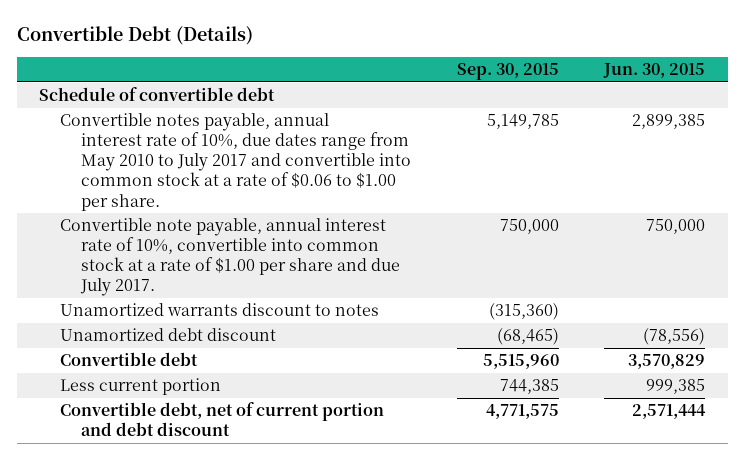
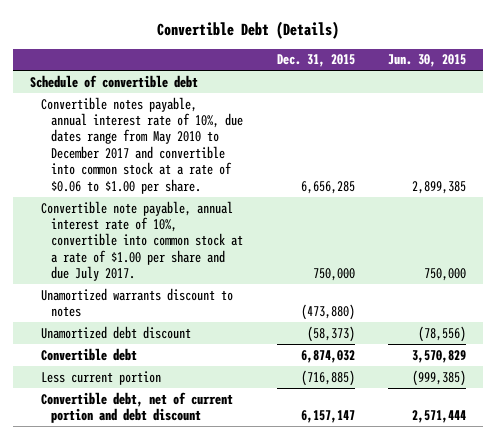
[456,63,559,81] Sep. 30, 2015 -> none
none -> [276,54,355,68] Dec. 31, 2015
[60,113,412,211] Convertible notes payable, annual interest rate of 10%, due dates range from May 2010 to July 2017 and convertible into common stock at a rate of $0.06 to $1.00 per share. -> [40,96,243,194] Convertible notes payable, annual interest rate of 10%, due dates range from May 2010 to December 2017 and convertible into common stock at a rate of $0.06 to $1.00 per share.
[645,379,705,395] 999,385 -> [412,369,467,386] (999,385)

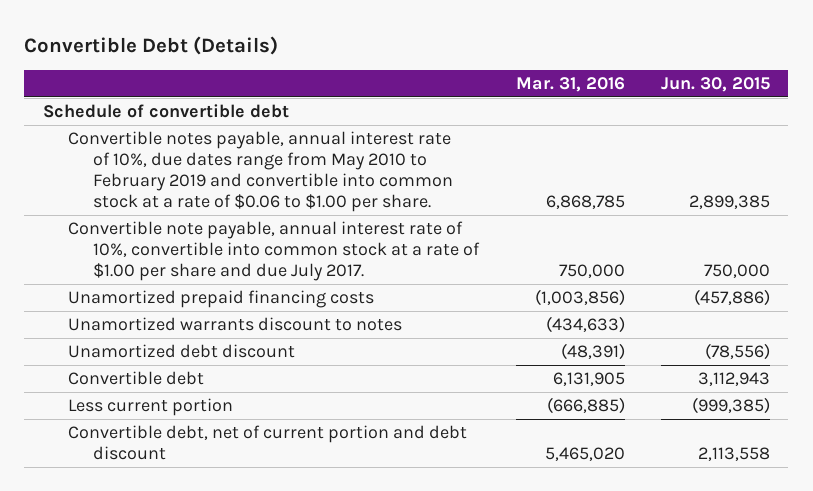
[276,54,355,68] Dec. 31, 2015 -> none
none -> [515,76,625,92] Mar. 31, 2016
[40,96,243,194] Convertible notes payable, annual interest rate of 10%, due dates range from May 2010 to December 2017 and convertible into common stock at a rate of $0.06 to $1.00 per share. -> [68,131,454,212] Convertible notes payable, annual interest rate of 10%, due dates range from May 2010 to February 2019 and convertible into common stock at a rate of $0.06 to $1.00 per share.
none -> [68,290,375,309] Unamortized prepaid financing costs
[412,349,467,363] 3,570,829 -> [698,372,771,387] 3,112,943
[412,410,467,424] 2,571,444 -> [698,447,771,462] 2,113,558

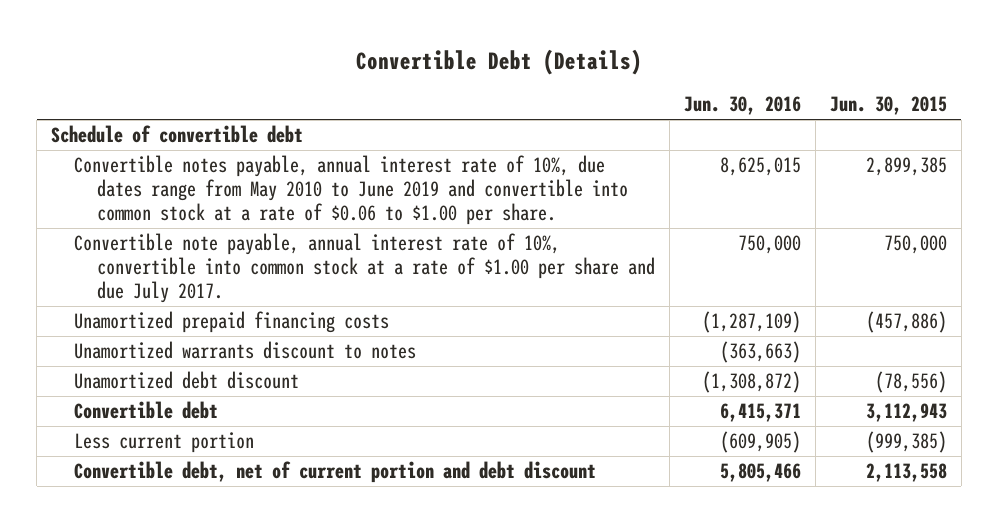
[515,76,625,92] Mar. 31, 2016 -> none
none -> [684,96,802,116] Jun. 30, 2016
[68,131,454,212] Convertible notes payable, annual interest rate of 10%, due dates range from May 2010 to February 2019 and convertible into common stock at a rate of $0.06 to $1.00 per share. -> [74,155,629,226] Convertible notes payable, annual interest rate of 10%, due dates range from May 2010 to June 2019 and convertible into common stock at a rate of $0.06 to $1.00 per share.

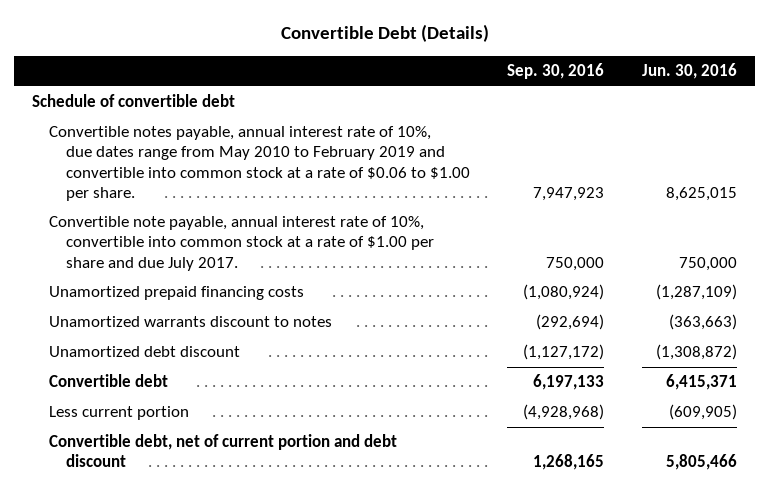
[830,96,948,116] Jun. 30, 2015 -> none
none -> [507,63,605,80] Sep. 30, 2016
[74,155,629,226] Convertible notes payable, annual interest rate of 10%, due dates range from May 2010 to June 2019 and convertible into common stock at a rate of $0.06 to $1.00 per share. -> [48,126,470,201] Convertible notes payable, annual interest rate of 10%, due dates range from May 2010 to February 2019 and convertible into common stock at a rate of $0.06 to $1.00 per share.

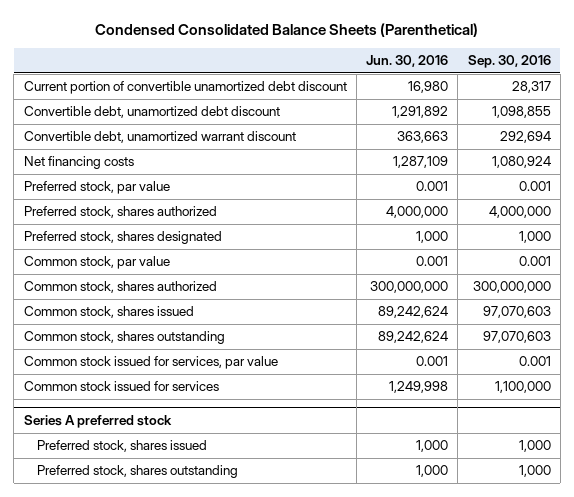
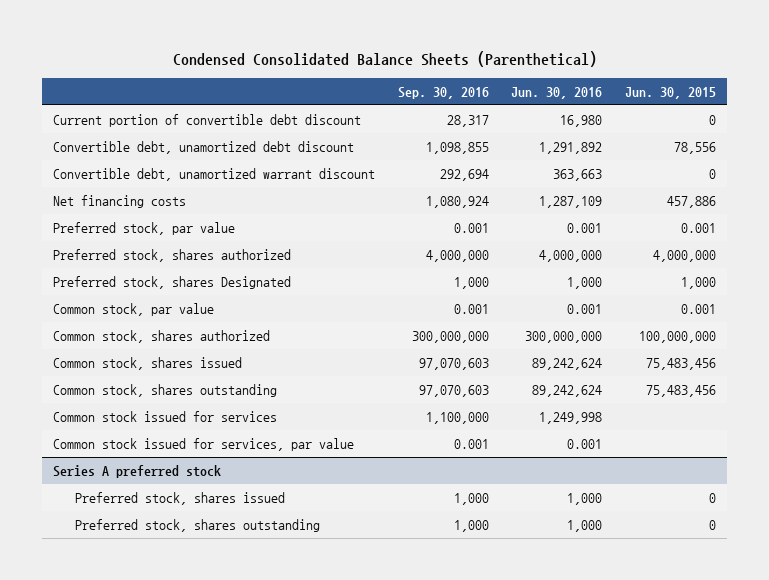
none -> [624,87,716,100] Jun. 30, 2015
[23,81,347,95] Current portion of convertible unamortized debt discount -> [53,113,362,127] Current portion of convertible debt discount
[23,231,222,245] Preferred stock, shares designated -> [53,275,292,289] Preferred stock, shares Designated
[23,356,278,370] Common stock issued for services, par value -> [53,437,355,451] Common stock issued for services, par value

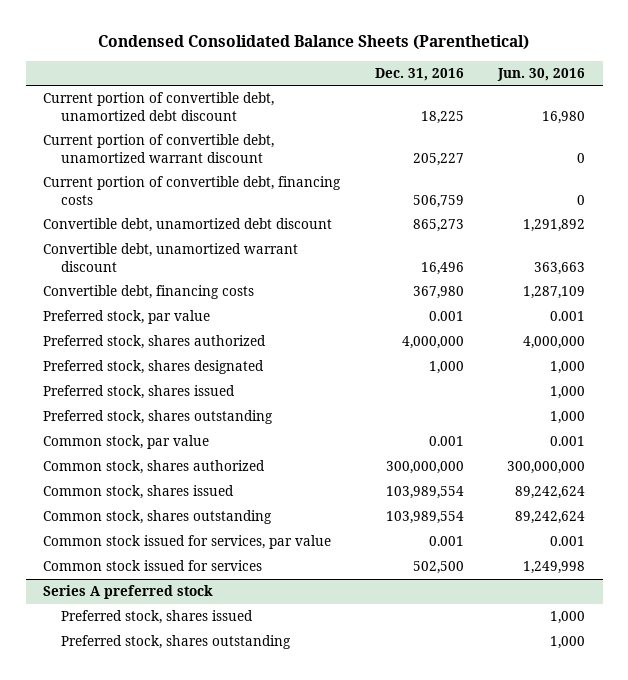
[397,87,489,100] Sep. 30, 2016 -> none
[624,87,716,100] Jun. 30, 2015 -> none
none -> [374,67,464,81] Dec. 31, 2016
[53,113,362,127] Current portion of convertible debt discount -> [43,92,275,121] Current portion of convertible debt, unamortized debt discount
none -> [43,134,275,163] Current portion of convertible debt, unamortized warrant discount
none -> [43,176,342,205] Current portion of convertible debt, financing costs
[53,194,187,208] Net financing costs -> [43,285,255,300] Convertible debt, financing costs
[53,275,292,289] Preferred stock, shares Designated -> [43,360,265,375] Preferred stock, shares designated
none -> [43,385,236,400] Preferred stock, shares issued
none -> [43,410,274,425] Preferred stock, shares outstanding
[53,410,278,422] Common stock issued for services -> [43,560,263,572] Common stock issued for services

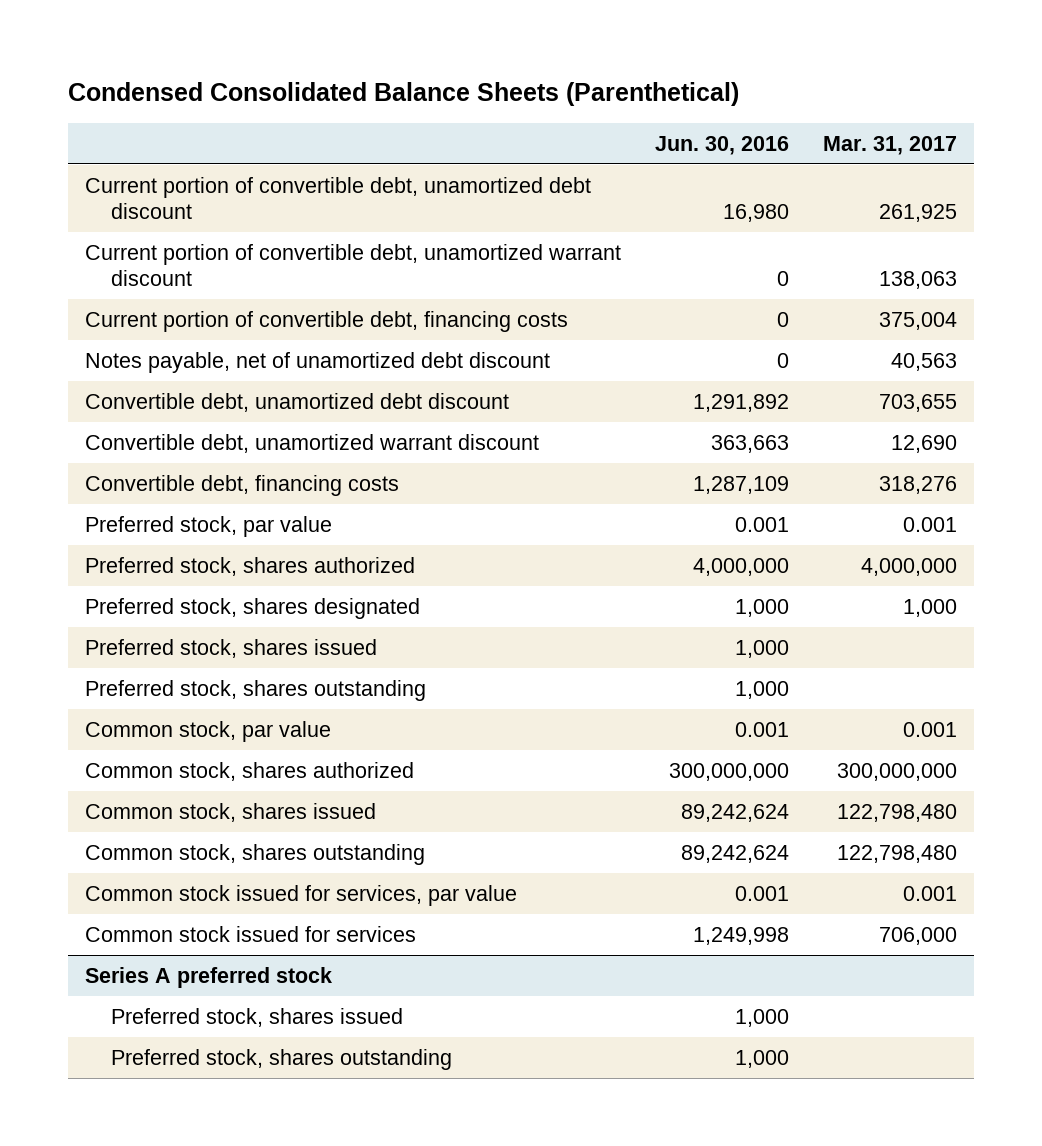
[374,67,464,81] Dec. 31, 2016 -> none
none -> [822,135,957,155] Mar. 31, 2017
none -> [84,351,550,373] Notes payable, net of unamortized debt discount

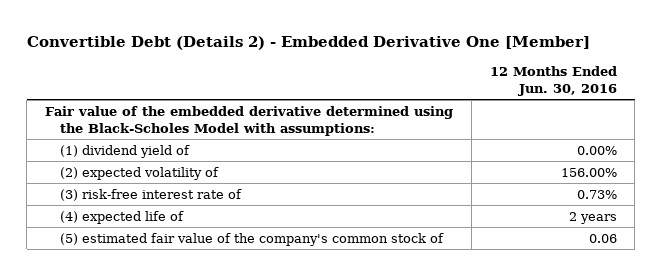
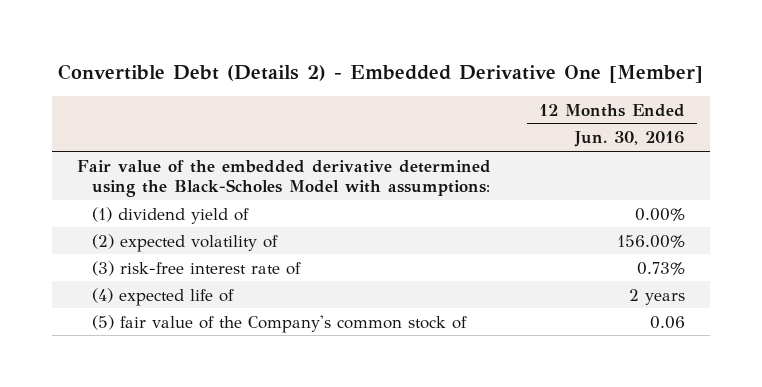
[59,232,444,246] (5) estimated fair value of the company's common stock of -> [92,314,468,333] (5) fair value of the Company's common stock of

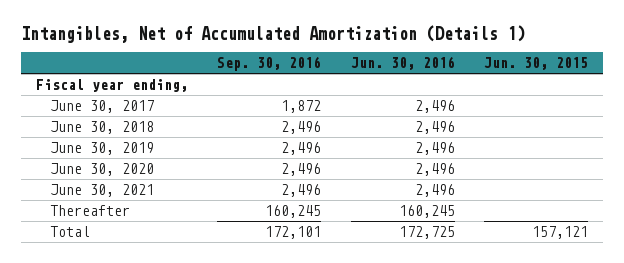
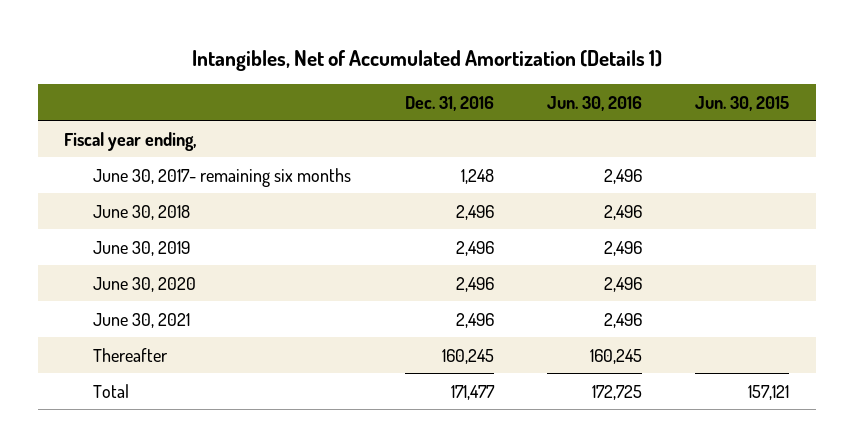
[217,56,322,72] Sep. 30, 2016 -> none
none -> [404,95,494,111] Dec. 31, 2016
[49,100,154,114] June 30, 2017 -> [93,167,352,187] June 30, 2017- remaining six months

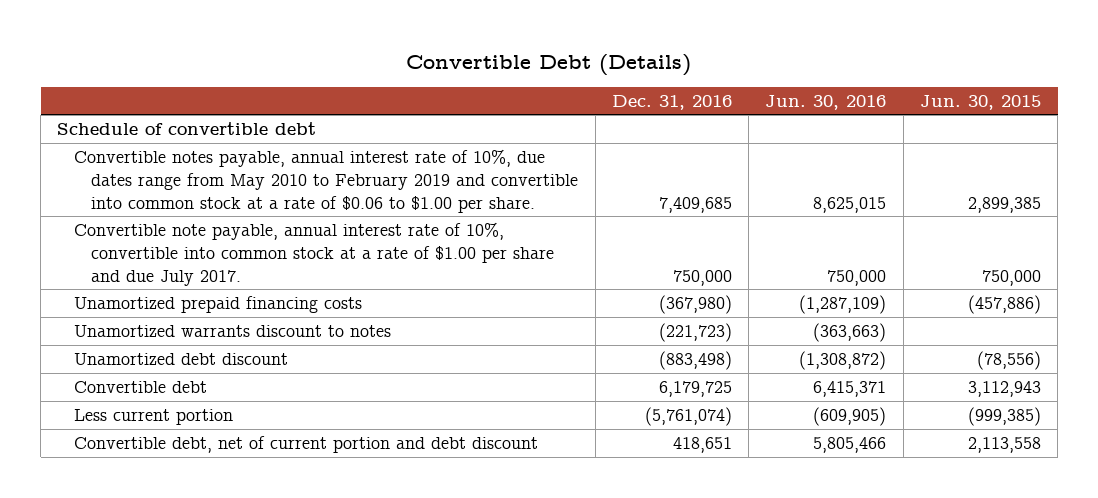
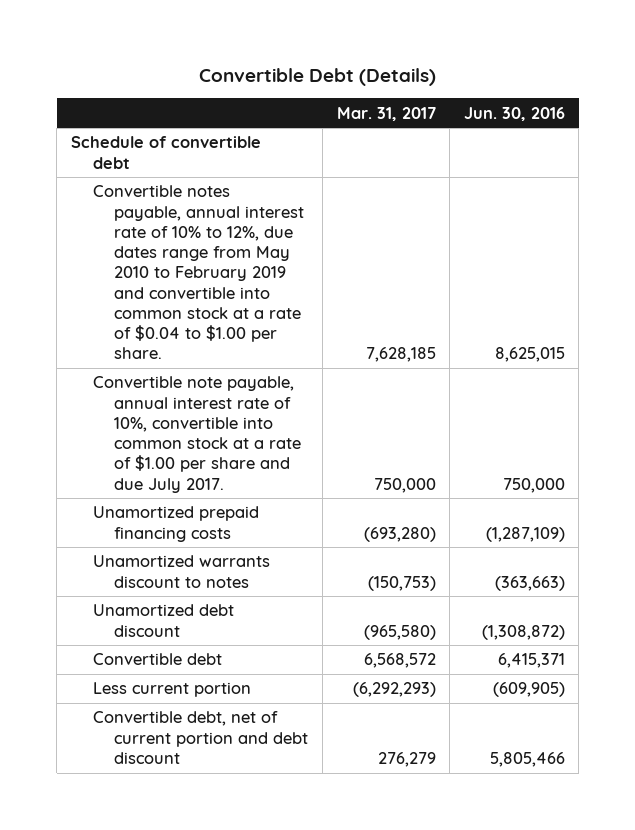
[611,94,732,110] Dec. 31, 2016 -> none
[919,94,1041,110] Jun. 30, 2015 -> none
none -> [336,106,436,121] Mar. 31, 2017
[74,149,579,213] Convertible notes payable, annual interest rate of 10%, due dates range from May 2010 to February 2019 and convertible into common stock at a rate of $0.06 to $1.00 per share. -> [92,185,305,360] Convertible notes payable, annual interest rate of 10% to 12%, due dates range from May 2010 to February 2019 and convertible into common stock at a rate of $0.04 to $1.00 per share.

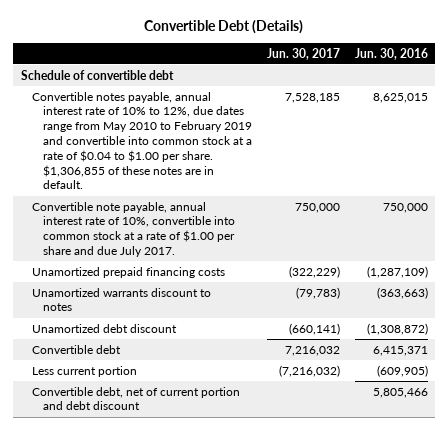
[336,106,436,121] Mar. 31, 2017 -> none
none -> [267,47,341,60] Jun. 30, 2017
[92,185,305,360] Convertible notes payable, annual interest rate of 10% to 12%, due dates range from May 2010 to February 2019 and convertible into common stock at a rate of $0.04 to $1.00 per share. -> [31,91,253,190] Convertible notes payable, annual interest rate of 10% to 12%, due dates range from May 2010 to February 2019 and convertible into common stock at a rate of $0.04 to $1.00 per share. $1,306,855 of these notes are in default.

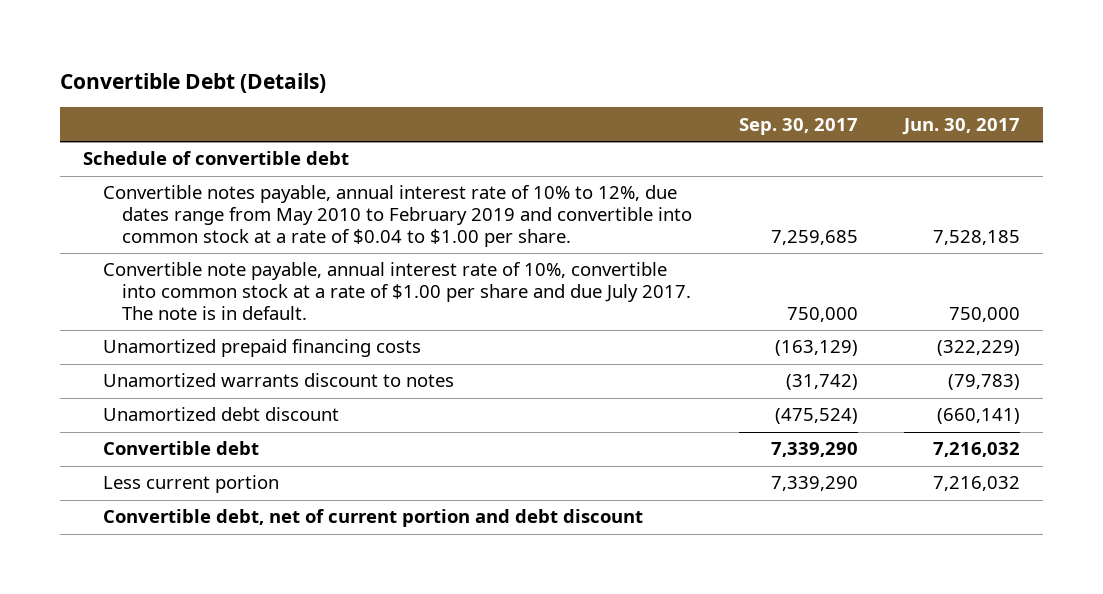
[354,47,428,60] Jun. 30, 2016 -> none
none -> [738,117,858,135] Sep. 30, 2017
[31,91,253,190] Convertible notes payable, annual interest rate of 10% to 12%, due dates range from May 2010 to February 2019 and convertible into common stock at a rate of $0.04 to $1.00 per share. $1,306,855 of these notes are in default. -> [102,185,693,248] Convertible notes payable, annual interest rate of 10% to 12%, due dates range from May 2010 to February 2019 and convertible into common stock at a rate of $0.04 to $1.00 per share.
[31,201,236,258] Convertible note payable, annual interest rate of 10%, convertible into common stock at a rate of $1.00 per share and due July 2017. -> [102,262,692,321] Convertible note payable, annual interest rate of 10%, convertible into common stock at a rate of $1.00 per share and due July 2017. The note is in default.
[279,364,341,377] (7,216,032) -> [932,476,1020,492] 7,216,032

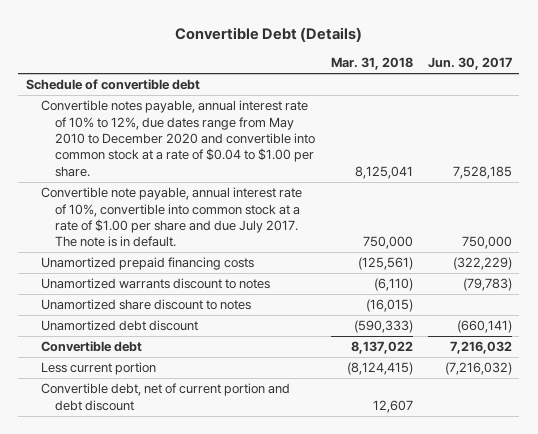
[738,117,858,135] Sep. 30, 2017 -> none
none -> [330,57,413,71] Mar. 31, 2018
[102,185,693,248] Convertible notes payable, annual interest rate of 10% to 12%, due dates range from May 2010 to February 2019 and convertible into common stock at a rate of $0.04 to $1.00 per share. -> [40,100,316,177] Convertible notes payable, annual interest rate of 10% to 12%, due dates range from May 2010 to December 2020 and convertible into common stock at a rate of $0.04 to $1.00 per share.
none -> [40,299,251,311] Unamortized share discount to notes
[932,476,1020,492] 7,216,032 -> [444,362,512,376] (7,216,032)

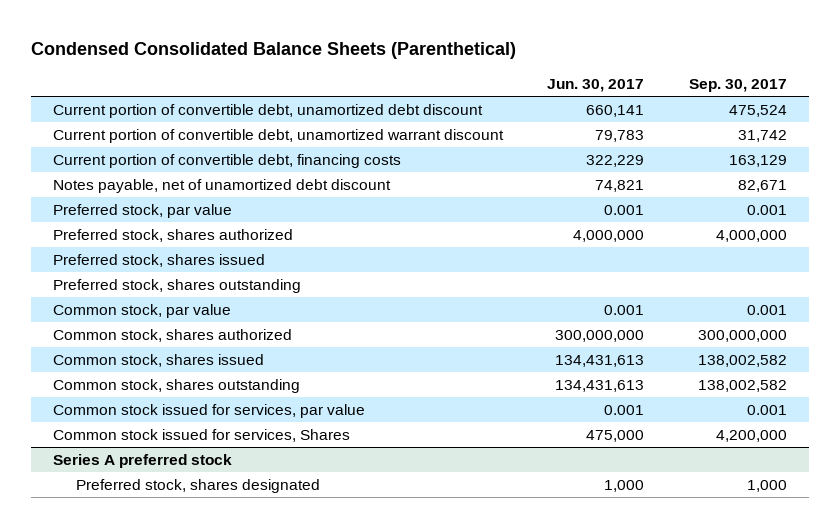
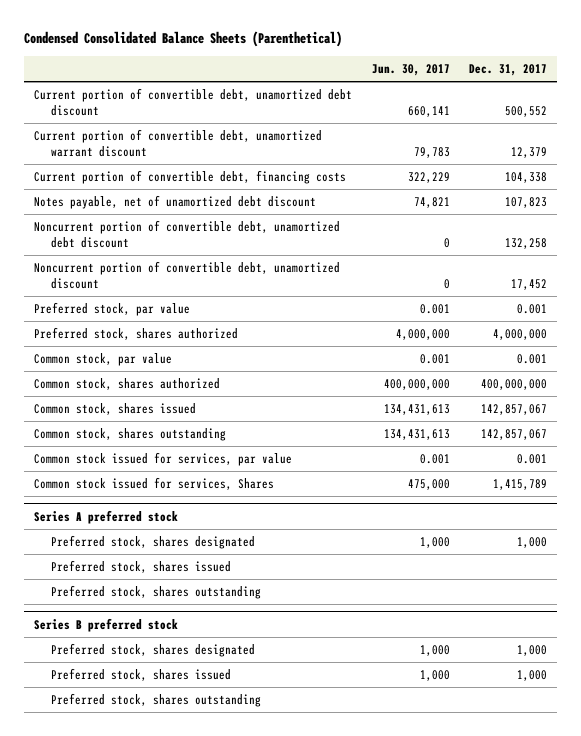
[688,78,787,92] Sep. 30, 2017 -> none
none -> [468,63,547,76] Dec. 31, 2017
none -> [34,219,341,248] Noncurrent portion of convertible debt, unamortized debt discount
none -> [34,260,341,289] Noncurrent portion of convertible debt, unamortized discount
[52,254,265,268] Preferred stock, shares issued -> none
[52,279,301,294] Preferred stock, shares outstanding -> none
[555,330,645,343] 300,000,000 -> [383,378,450,390] 400,000,000
none -> [50,559,231,573] Preferred stock, shares issued
none -> [50,584,261,599] Preferred stock, shares outstanding
none -> [34,617,179,632] Series B preferred stock
none -> [50,642,255,657] Preferred stock, shares designated
none -> [50,667,231,681] Preferred stock, shares issued
none -> [50,692,261,707] Preferred stock, shares outstanding

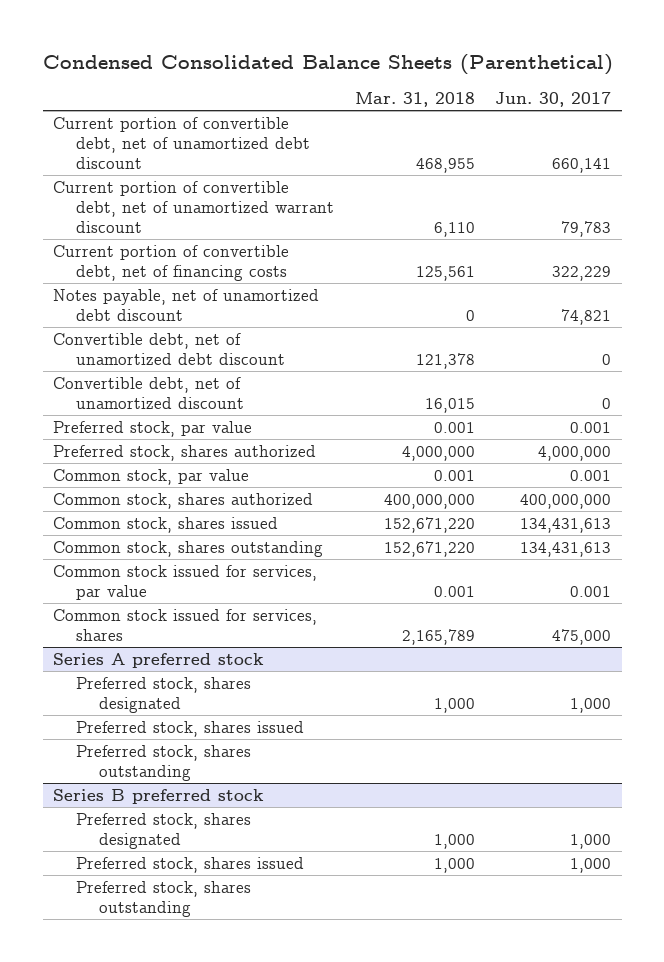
[468,63,547,76] Dec. 31, 2017 -> none
none -> [354,92,475,108] Mar. 31, 2018
[34,87,353,116] Current portion of convertible debt, unamortized debt discount -> [52,117,311,169] Current portion of convertible debt, net of unamortized debt discount
[34,128,323,157] Current portion of convertible debt, unamortized warrant discount -> [52,181,335,233] Current portion of convertible debt, net of unamortized warrant discount
[34,169,347,184] Current portion of convertible debt, financing costs -> [52,245,289,281] Current portion of convertible debt, net of financing costs
[34,219,341,248] Noncurrent portion of convertible debt, unamortized debt discount -> [52,333,286,365] Convertible debt, net of unamortized debt discount
[34,260,341,289] Noncurrent portion of convertible debt, unamortized discount -> [52,377,245,409] Convertible debt, net of unamortized discount
[34,476,275,490] Common stock issued for services, Shares -> [52,609,317,641] Common stock issued for services, shares

